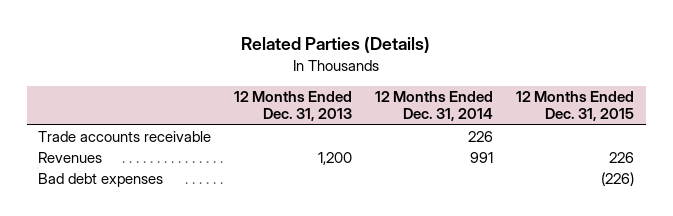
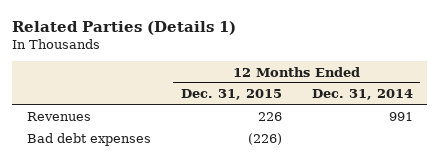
[241,37,431,54] Related Parties (Details) -> [12,20,237,35] Related Parties (Details 1)
[234,90,353,122] 12 Months Ended Dec. 31, 2013 -> none
[38,131,212,143] Trade accounts receivable -> none

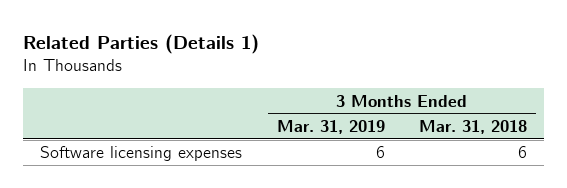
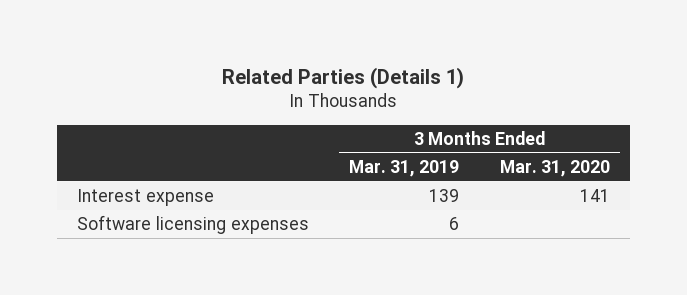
[419,119,528,134] Mar. 31, 2018 -> none
none -> [499,159,610,177] Mar. 31, 2020
none -> [77,189,215,207] Interest expense

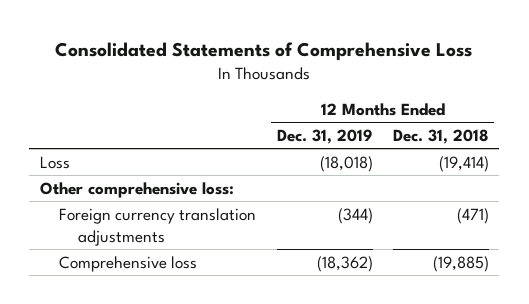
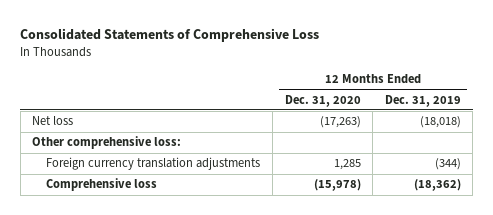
[393,129,490,145] Dec. 31, 2018 -> none
none -> [284,94,361,107] Dec. 31, 2020
[39,155,70,169] Loss -> [32,116,74,126] Net loss

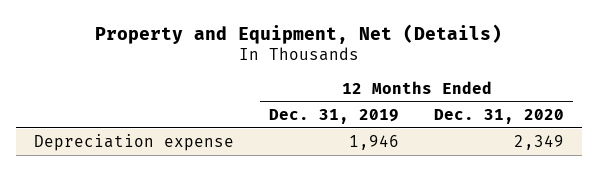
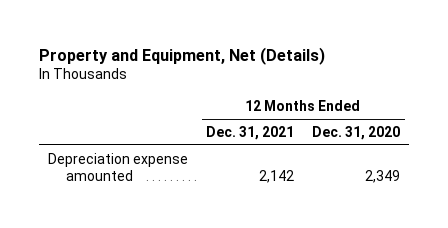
[268,108,399,124] Dec. 31, 2019 -> none
none -> [206,125,295,140] Dec. 31, 2021
[33,134,234,152] Depreciation expense -> [47,152,188,182] Depreciation expense amounted

